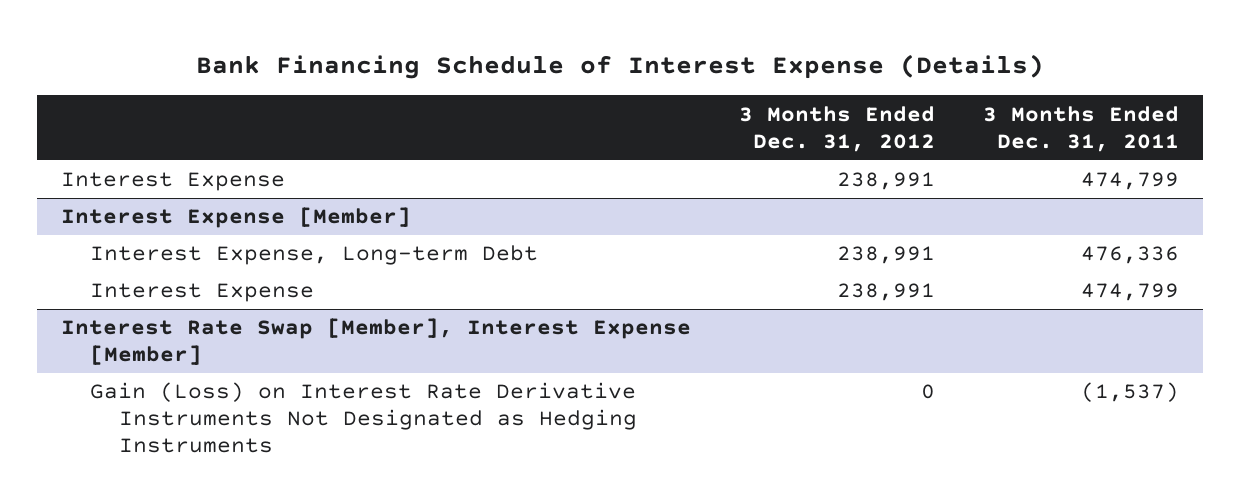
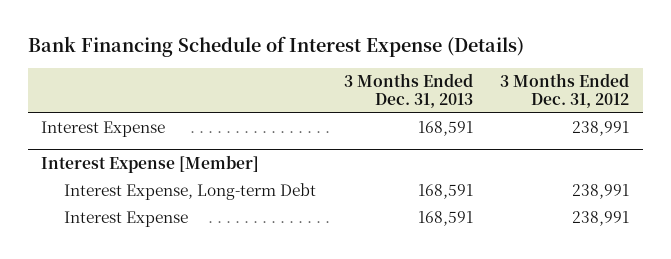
[982,105,1179,152] 3 Months Ended Dec. 31, 2011 -> none
none -> [343,73,473,108] 3 Months Ended Dec. 31, 2013
[60,318,691,366] Interest Rate Swap [Member], Interest Expense [Member] -> none
[89,382,637,454] Gain (Loss) on Interest Rate Derivative Instruments Not Designated as Hedging Instruments -> none

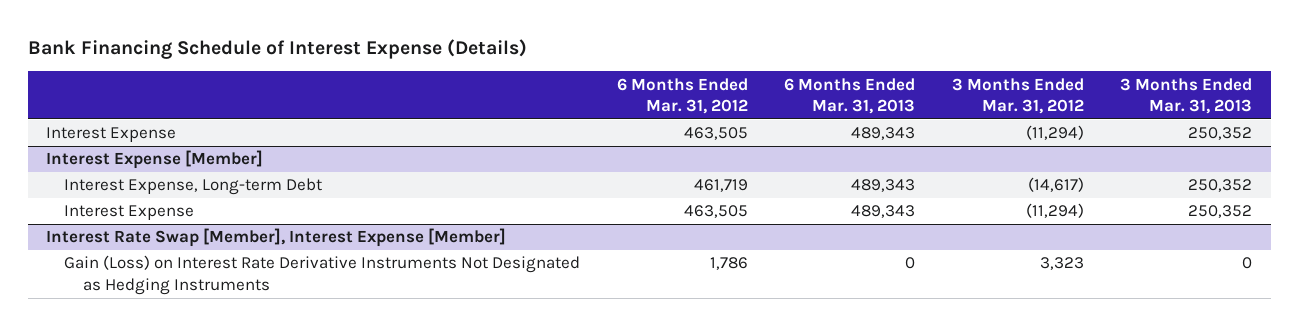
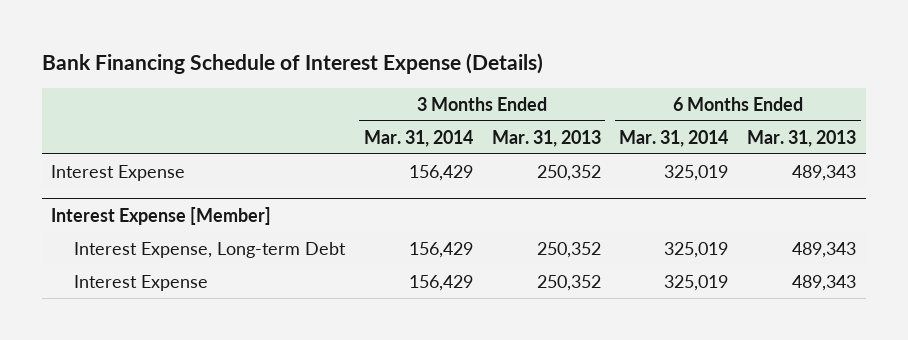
[616,77,748,115] 6 Months Ended Mar. 31, 2012 -> none
[951,77,1084,115] 3 Months Ended Mar. 31, 2012 -> none
none -> [363,129,473,147] Mar. 31, 2014
none -> [619,129,729,147] Mar. 31, 2014
[45,228,506,248] Interest Rate Swap [Member], Interest Expense [Member] -> none
[64,255,581,296] Gain (Loss) on Interest Rate Derivative Instruments Not Designated as Hedging Instruments -> none

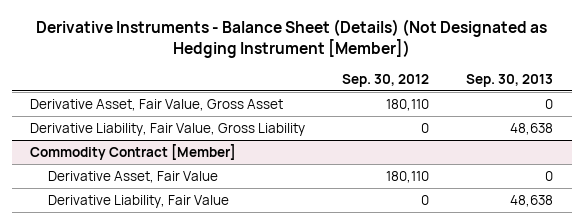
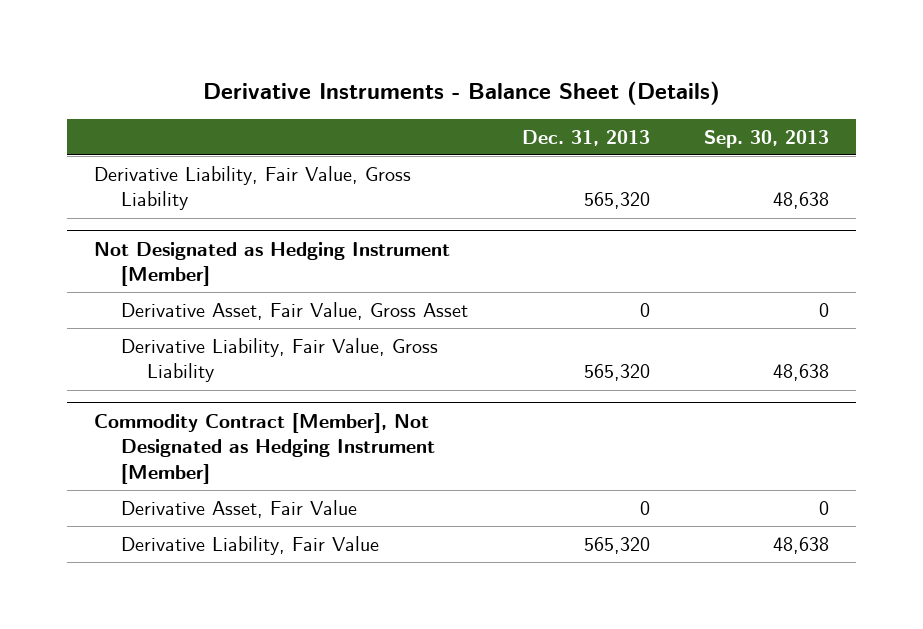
[35,18,547,58] Derivative Instruments - Balance Sheet (Details) (Not Designated as Hedging Instrument [Member]) -> [202,80,720,105] Derivative Instruments - Balance Sheet (Details)
[342,74,430,88] Sep. 30, 2012 -> none
none -> [521,129,650,146] Dec. 31, 2013
none -> [94,166,412,211] Derivative Liability, Fair Value, Gross Liability
none -> [94,241,451,287] Not Designated as Hedging Instrument [Member]
[30,143,237,160] Commodity Contract [Member] -> none
none -> [94,412,435,484] Commodity Contract [Member], Not Designated as Hedging Instrument [Member]

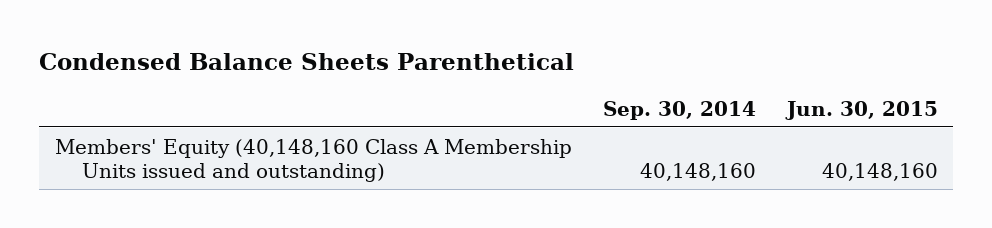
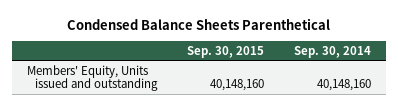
[784,100,938,120] Jun. 30, 2015 -> none
none -> [186,45,264,58] Sep. 30, 2015
[54,138,572,182] Members' Equity (40,148,160 Class A Membership Units issued and outstanding) -> [26,64,159,92] Members' Equity, Units issued and outstanding

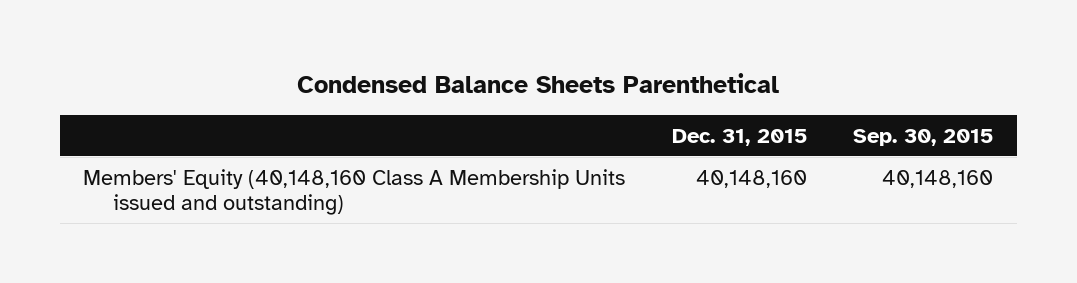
[293,45,371,58] Sep. 30, 2014 -> none
none -> [671,128,807,146] Dec. 31, 2015
[26,64,159,92] Members' Equity, Units issued and outstanding -> [83,168,626,215] Members' Equity (40,148,160 Class A Membership Units issued and outstanding)

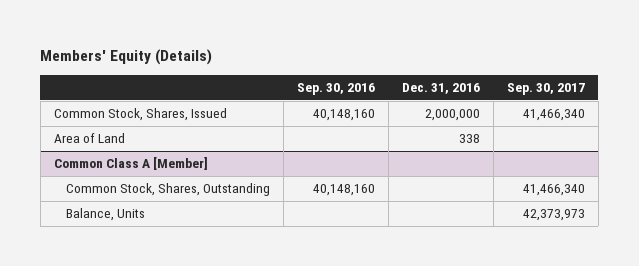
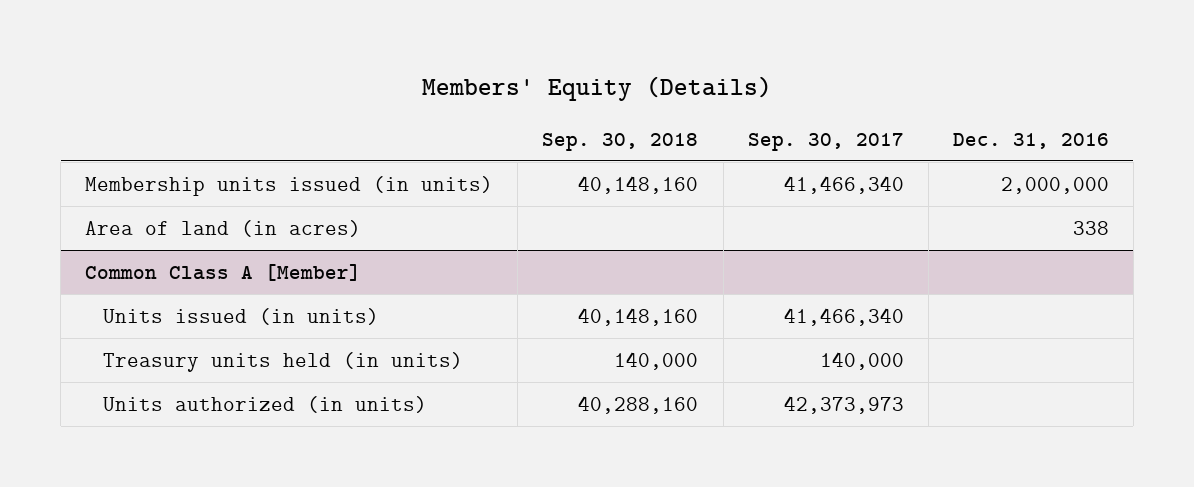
[296,83,375,96] Sep. 30, 2016 -> none
none -> [542,132,699,151] Sep. 30, 2018
[53,108,227,122] Common Stock, Shares, Issued -> [85,175,494,196] Membership units issued (in units)
[53,133,125,144] Area of Land -> [85,219,362,237] Area of land (in acres)
[65,183,270,197] Common Stock, Shares, Outstanding -> [102,307,379,325] Units issued (in units)
none -> [102,351,463,372] Treasury units held (in units)
[65,208,145,222] Balance, Units -> [102,395,427,413] Units authorized (in units)

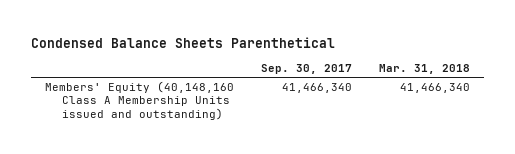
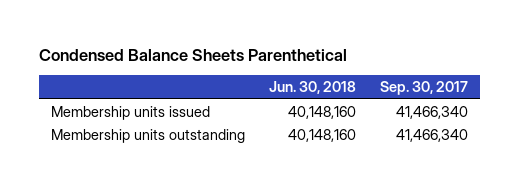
[379,64,471,75] Mar. 31, 2018 -> none
none -> [268,81,356,95] Jun. 30, 2018
[44,80,234,120] Members' Equity (40,148,160 Class A Membership Units issued and outstanding) -> [50,105,210,120] Membership units issued
none -> [50,128,245,143] Membership units outstanding

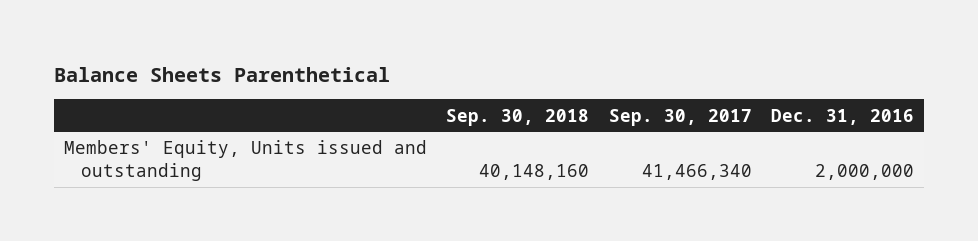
[38,48,347,61] Condensed Balance Sheets Parenthetical -> [54,66,391,82] Balance Sheets Parenthetical
[268,81,356,95] Jun. 30, 2018 -> none
none -> [446,108,590,126] Sep. 30, 2018
none -> [771,108,915,125] Dec. 31, 2016
[50,128,245,143] Membership units outstanding -> none
[50,105,210,120] Membership units issued -> [63,140,427,182] Members' Equity, Units issued and outstanding

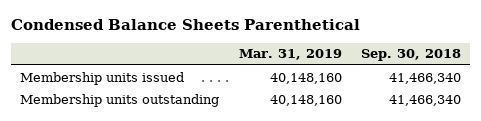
[54,66,391,82] Balance Sheets Parenthetical -> [10,19,360,31] Condensed Balance Sheets Parenthetical
[608,108,752,126] Sep. 30, 2017 -> none
[771,108,915,125] Dec. 31, 2016 -> none
none -> [238,49,342,61] Mar. 31, 2019
[63,140,427,182] Members' Equity, Units issued and outstanding -> [20,71,185,85] Membership units issued
[479,164,590,181] 40,148,160 -> [388,72,461,84] 41,466,340
none -> [20,93,220,107] Membership units outstanding

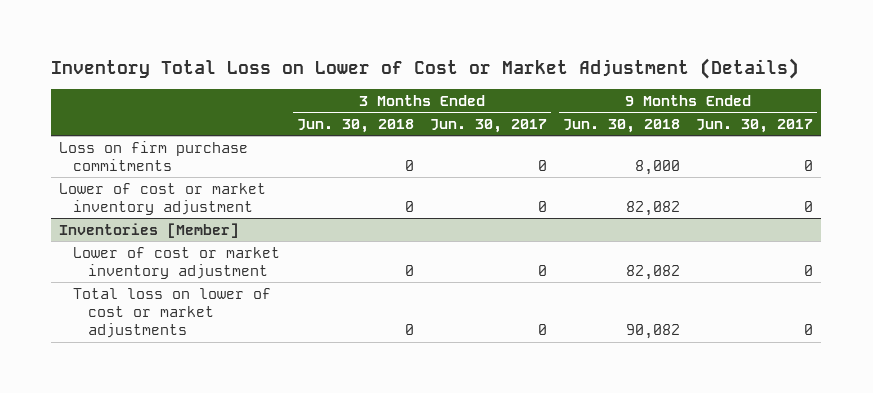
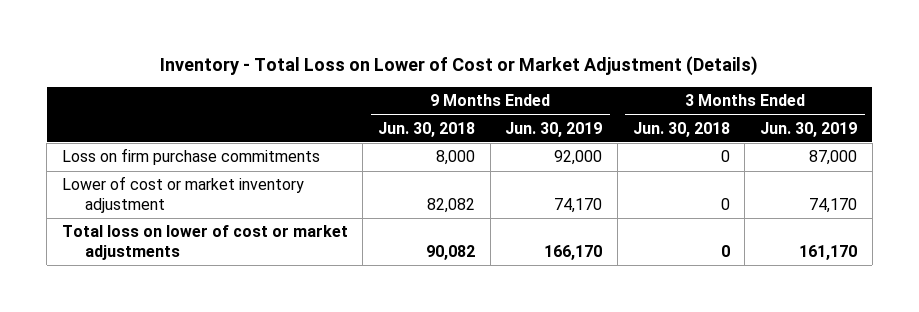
[51,58,800,80] Inventory Total Loss on Lower of Cost or Market Adjustment (Details) -> [160,56,759,77] Inventory - Total Loss on Lower of Cost or Market Adjustment (Details)
[429,119,547,134] Jun. 30, 2017 -> none
[696,119,814,134] Jun. 30, 2017 -> none
none -> [505,121,603,137] Jun. 30, 2019
none -> [760,121,858,137] Jun. 30, 2019
[59,222,240,238] Inventories [Member] -> none
[73,246,281,280] Lower of cost or market inventory adjustment -> none

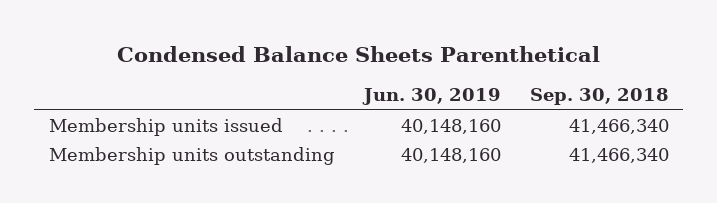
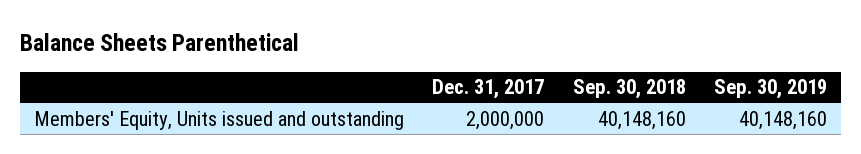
[116,46,600,63] Condensed Balance Sheets Parenthetical -> [19,33,299,52] Balance Sheets Parenthetical
[361,88,501,106] Jun. 30, 2019 -> none
none -> [432,79,545,100] Dec. 31, 2017
none -> [713,79,827,100] Sep. 30, 2019
[48,147,335,166] Membership units outstanding -> none
[48,118,283,137] Membership units issued -> [33,110,404,130] Members' Equity, Units issued and outstanding
[568,119,669,135] 41,466,340 -> [597,110,686,130] 40,148,160

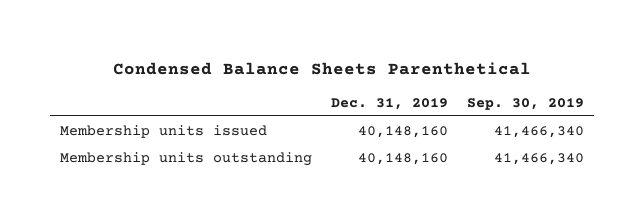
[19,33,299,52] Balance Sheets Parenthetical -> [113,61,532,75] Condensed Balance Sheets Parenthetical
[432,79,545,100] Dec. 31, 2017 -> none
[572,79,686,100] Sep. 30, 2018 -> none
none -> [331,97,449,110] Dec. 31, 2019
[33,110,404,130] Members' Equity, Units issued and outstanding -> [59,124,267,138] Membership units issued
[738,110,827,130] 40,148,160 -> [494,125,585,138] 41,466,340
none -> [59,151,312,166] Membership units outstanding

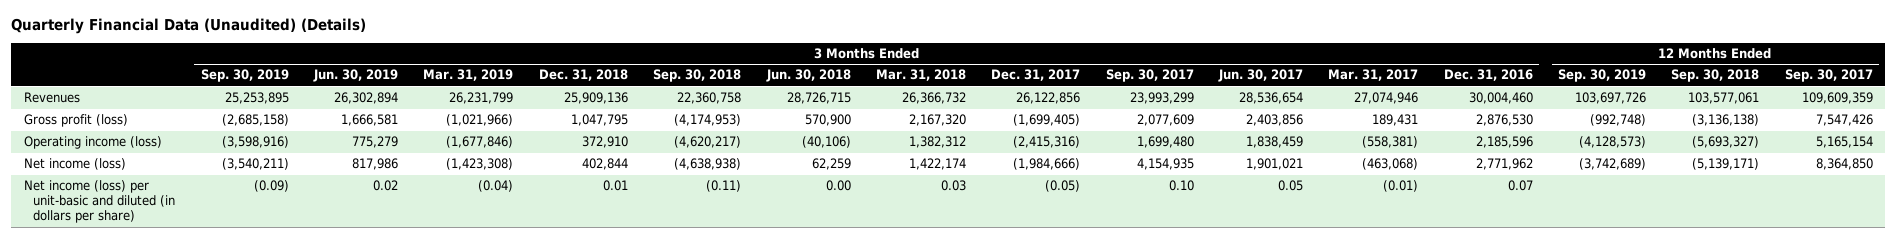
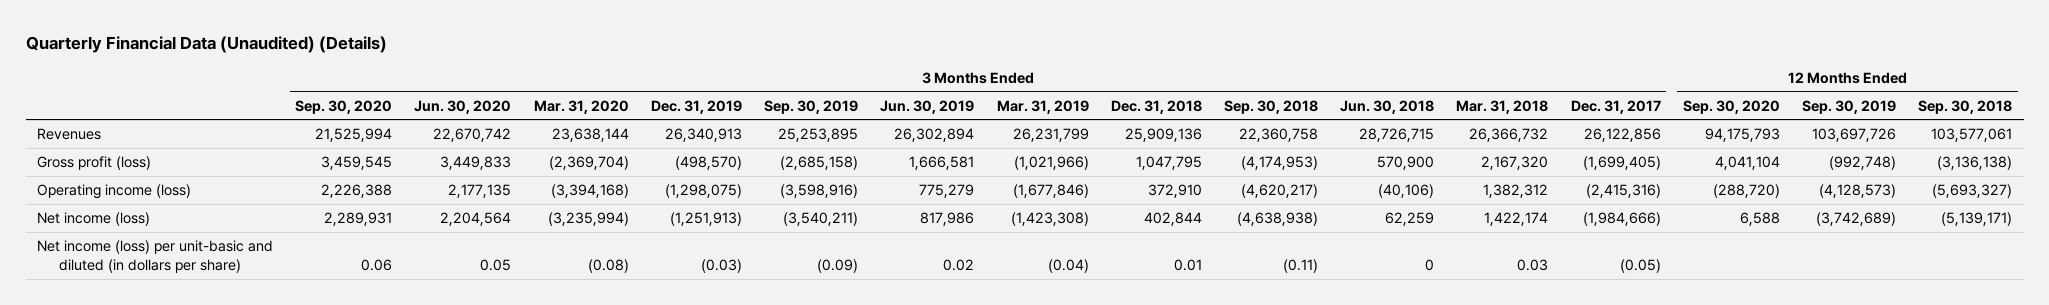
[1105,69,1194,83] Sep. 30, 2017 -> none
[1217,69,1303,83] Jun. 30, 2017 -> none
[1328,69,1419,82] Mar. 31, 2017 -> none
[1443,69,1533,82] Dec. 31, 2016 -> none
[1784,69,1873,83] Sep. 30, 2017 -> none
none -> [295,99,393,114] Sep. 30, 2020
none -> [414,99,512,114] Jun. 30, 2020
none -> [533,99,629,114] Mar. 31, 2020
none -> [650,99,742,114] Dec. 31, 2019
none -> [1682,99,1780,114] Sep. 30, 2020
[825,180,851,192] 0.00 -> [1425,259,1435,272] 0

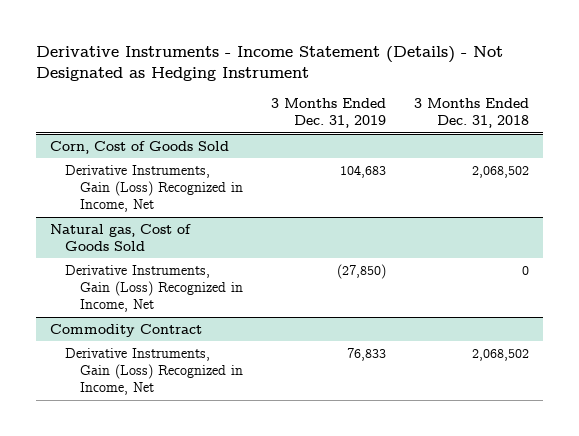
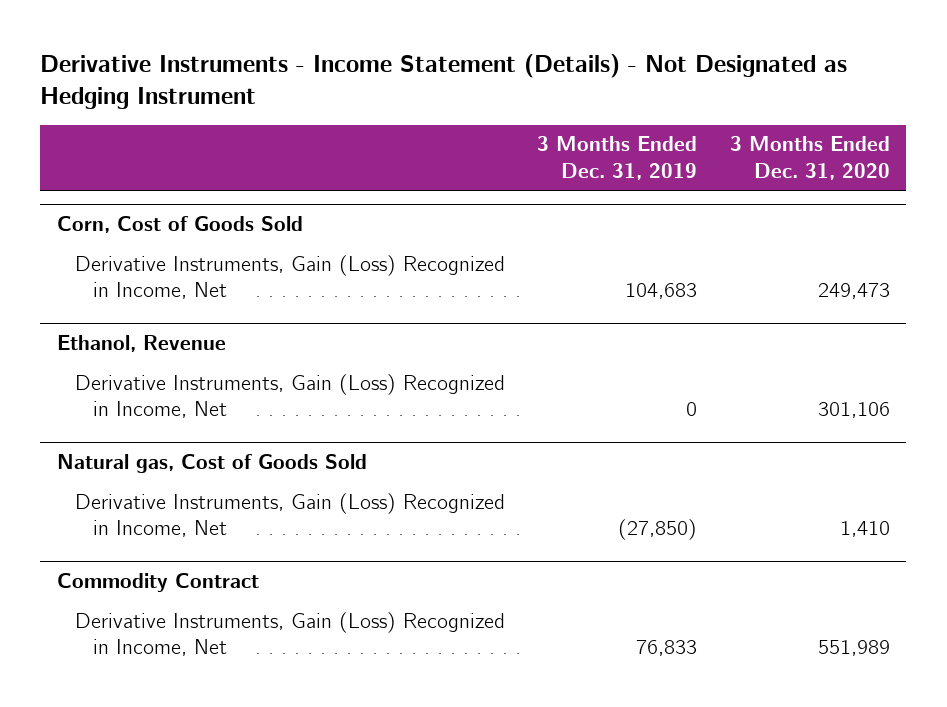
[414,98,530,129] 3 Months Ended Dec. 31, 2018 -> none
none -> [730,136,891,180] 3 Months Ended Dec. 31, 2020
none -> [56,334,226,352] Ethanol, Revenue
none -> [74,373,505,418] Derivative Instruments, Gain (Loss) Recognized in Income, Net

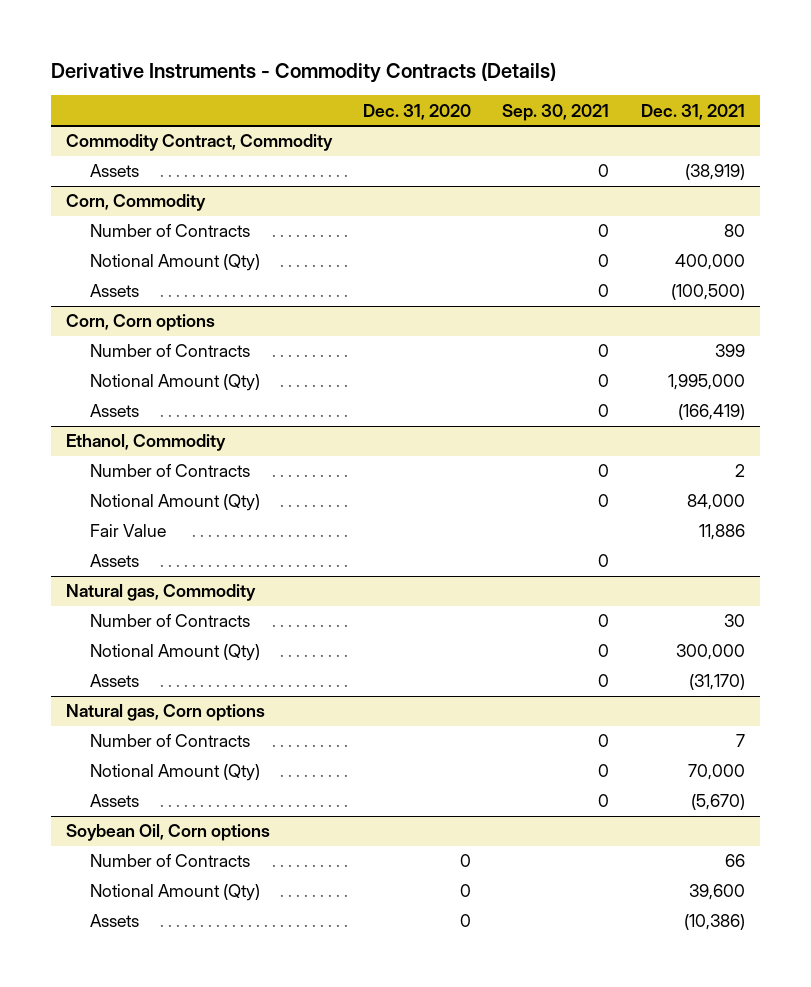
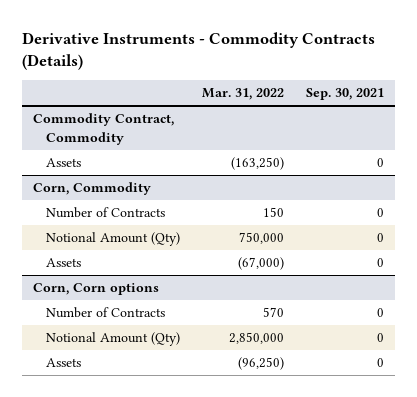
[363,103,472,120] Dec. 31, 2020 -> none
[640,103,745,120] Dec. 31, 2021 -> none
none -> [201,88,284,101] Mar. 31, 2022
[66,434,227,452] Ethanol, Commodity -> none
[90,464,251,478] Number of Contracts -> none
[90,494,261,512] Notional Amount (Qty) -> none
[90,524,167,538] Fair Value -> none
[90,554,140,568] Assets -> none
[66,584,257,602] Natural gas, Commodity -> none
[90,614,251,628] Number of Contracts -> none
[90,644,261,662] Notional Amount (Qty) -> none
[90,674,140,688] Assets -> none
[66,704,266,722] Natural gas, Corn options -> none
[90,734,251,748] Number of Contracts -> none
[90,764,261,782] Notional Amount (Qty) -> none
[90,794,140,808] Assets -> none
[66,824,271,842] Soybean Oil, Corn options -> none
[90,854,251,868] Number of Contracts -> none
[90,884,261,902] Notional Amount (Qty) -> none
[90,914,140,928] Assets -> none

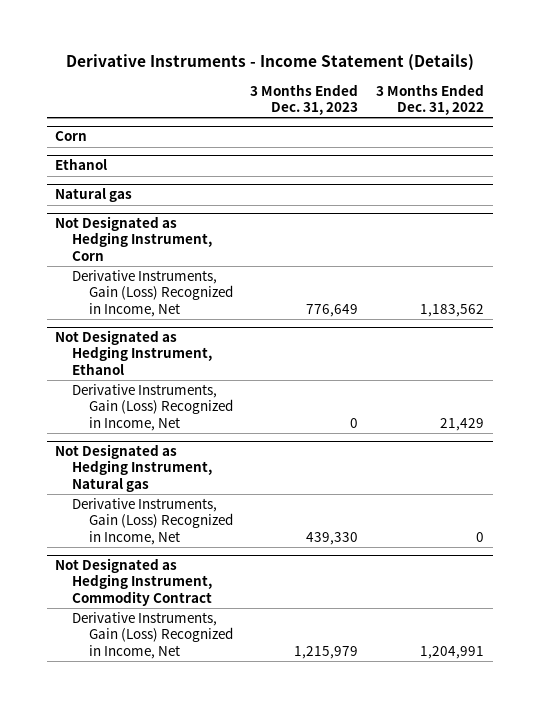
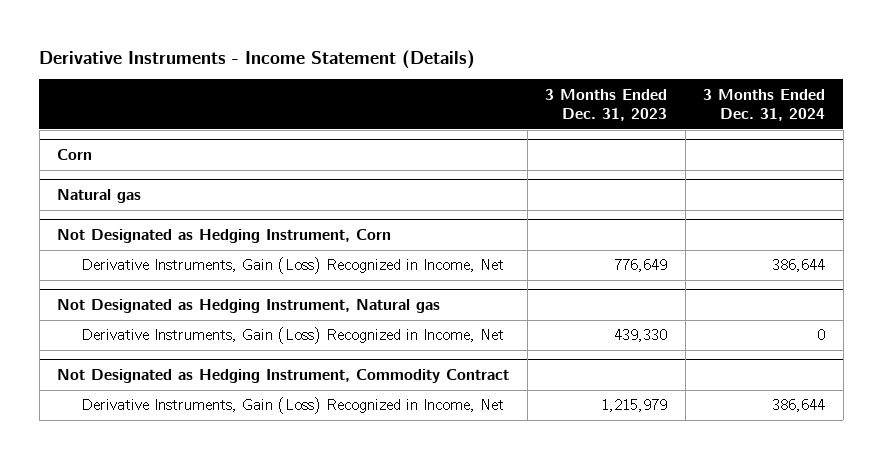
[375,83,484,115] 3 Months Ended Dec. 31, 2022 -> none
none -> [703,88,826,122] 3 Months Ended Dec. 31, 2024
[55,158,108,171] Ethanol -> none
[55,330,213,375] Not Designated as Hedging Instrument, Ethanol -> none
[72,384,233,431] Derivative Instruments, Gain (Loss) Recognized in Income, Net -> none

